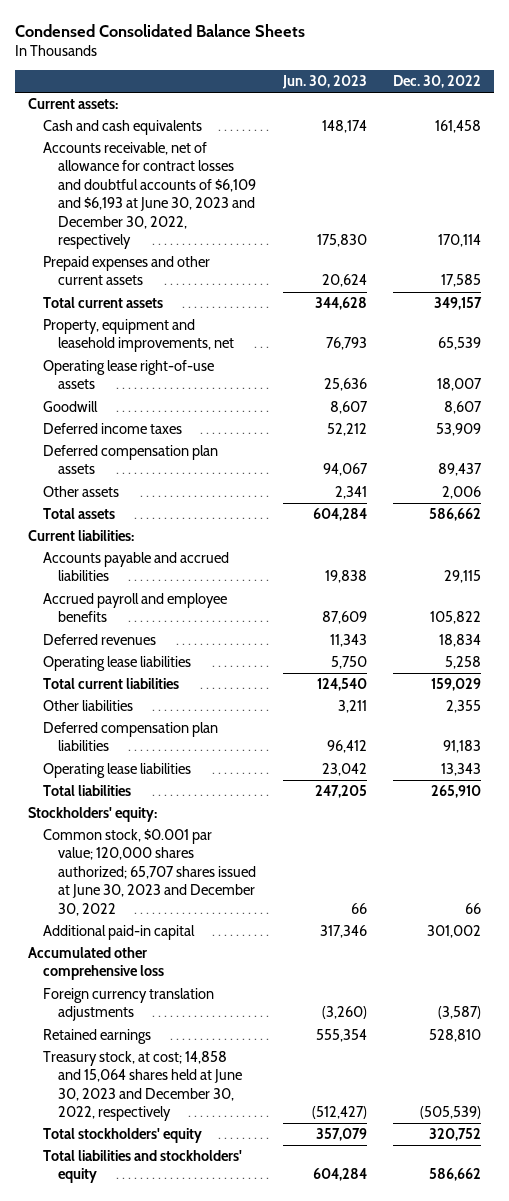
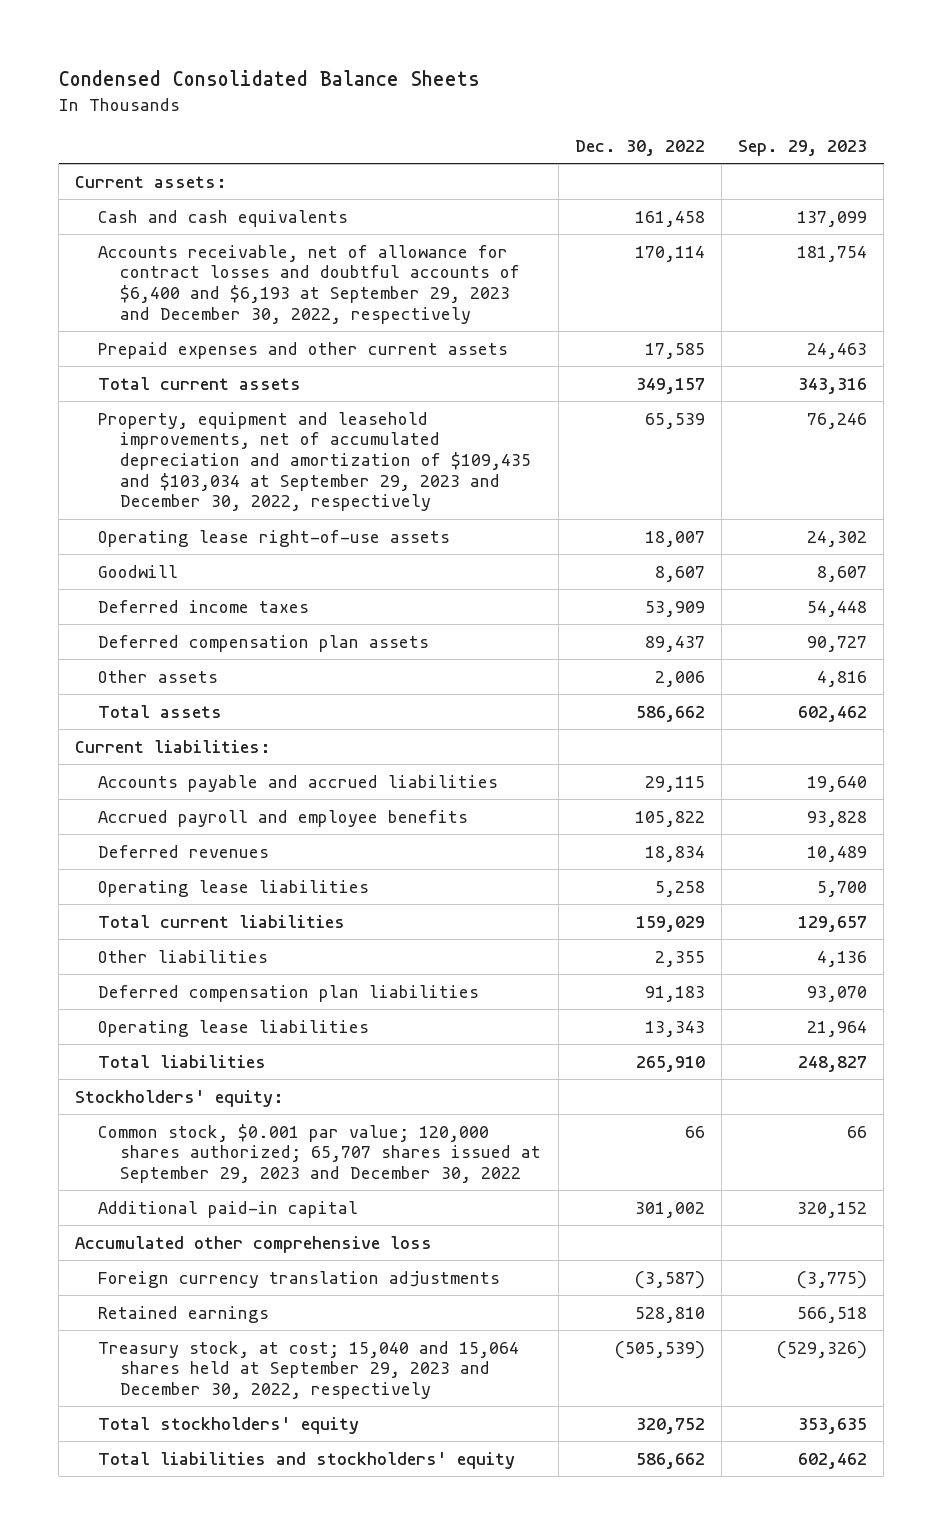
[281,75,367,90] Jun. 30, 2023 -> none
none -> [738,140,868,157] Sep. 29, 2023
[42,142,257,249] Accounts receivable, net of allowance for contract losses and doubtful accounts of $6,109 and $6,193 at June 30, 2023 and December 30, 2022, respectively -> [97,244,521,324] Accounts receivable, net of allowance for contract losses and doubtful accounts of $6,400 and $6,193 at September 29, 2023 and December 30, 2022, respectively
[42,319,235,353] Property, equipment and leasehold improvements, net -> [97,411,532,512] Property, equipment and leasehold improvements, net of accumulated depreciation and amortization of $109,435 and $103,034 at September 29, 2023 and December 30, 2022, respectively
[42,829,257,916] Common stock, $0.001 par value; 120,000 shares authorized; 65,707 shares issued at June 30, 2023 and December 30, 2022 -> [97,1123,542,1184] Common stock, $0.001 par value; 120,000 shares authorized; 65,707 shares issued at September 29, 2023 and December 30, 2022
[42,1051,243,1122] Treasury stock, at cost; 14,858 and 15,064 shares held at June 30, 2023 and December 30, 2022, respectively -> [97,1340,519,1400] Treasury stock, at cost; 15,040 and 15,064 shares held at September 29, 2023 and December 30, 2022, respectively

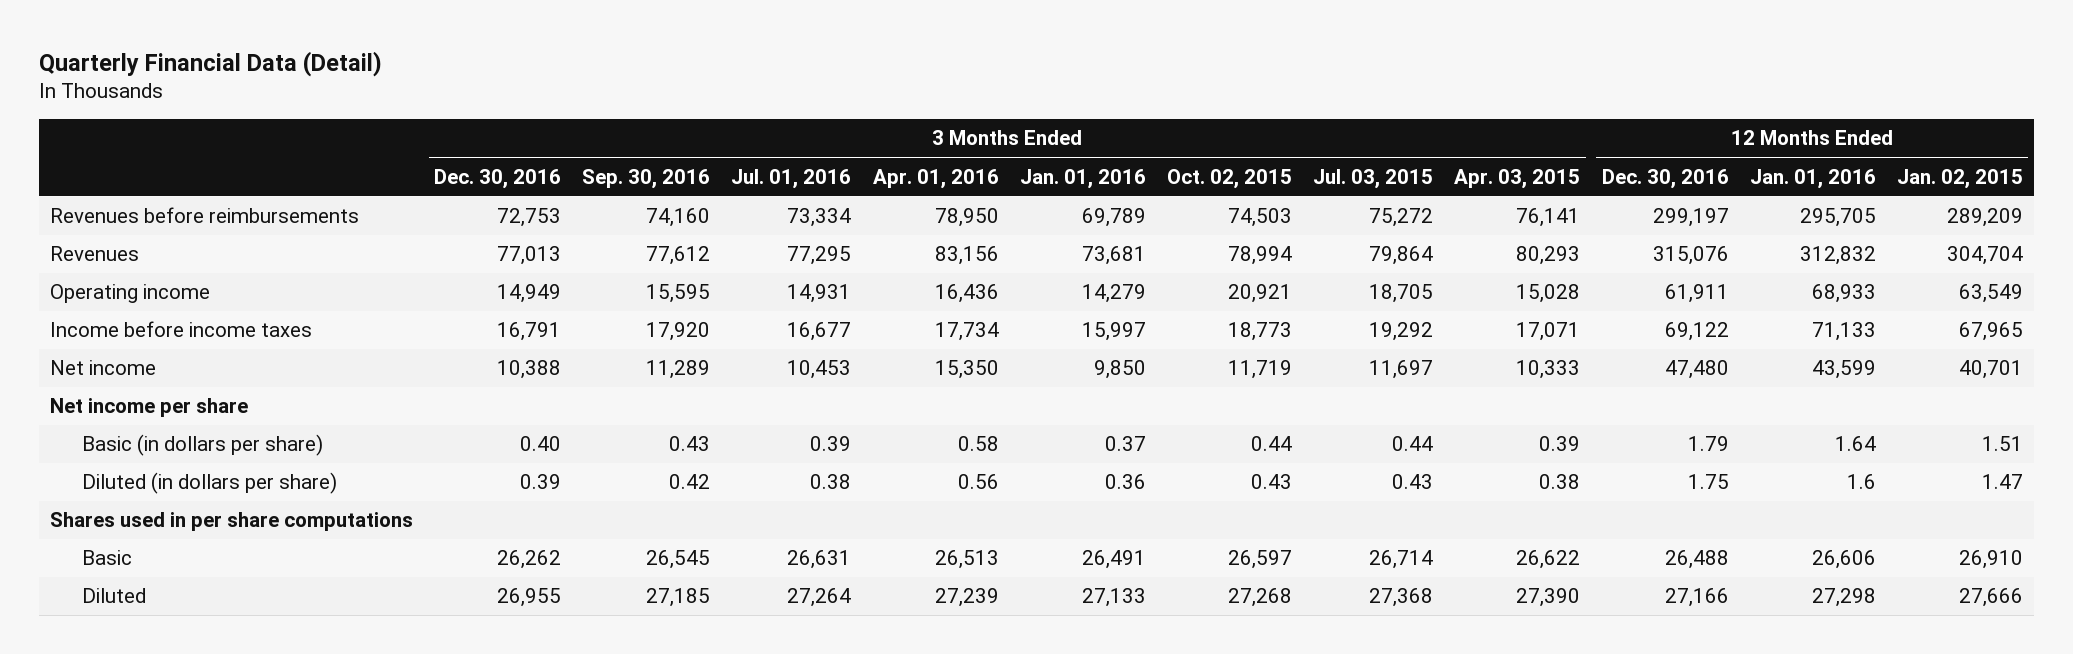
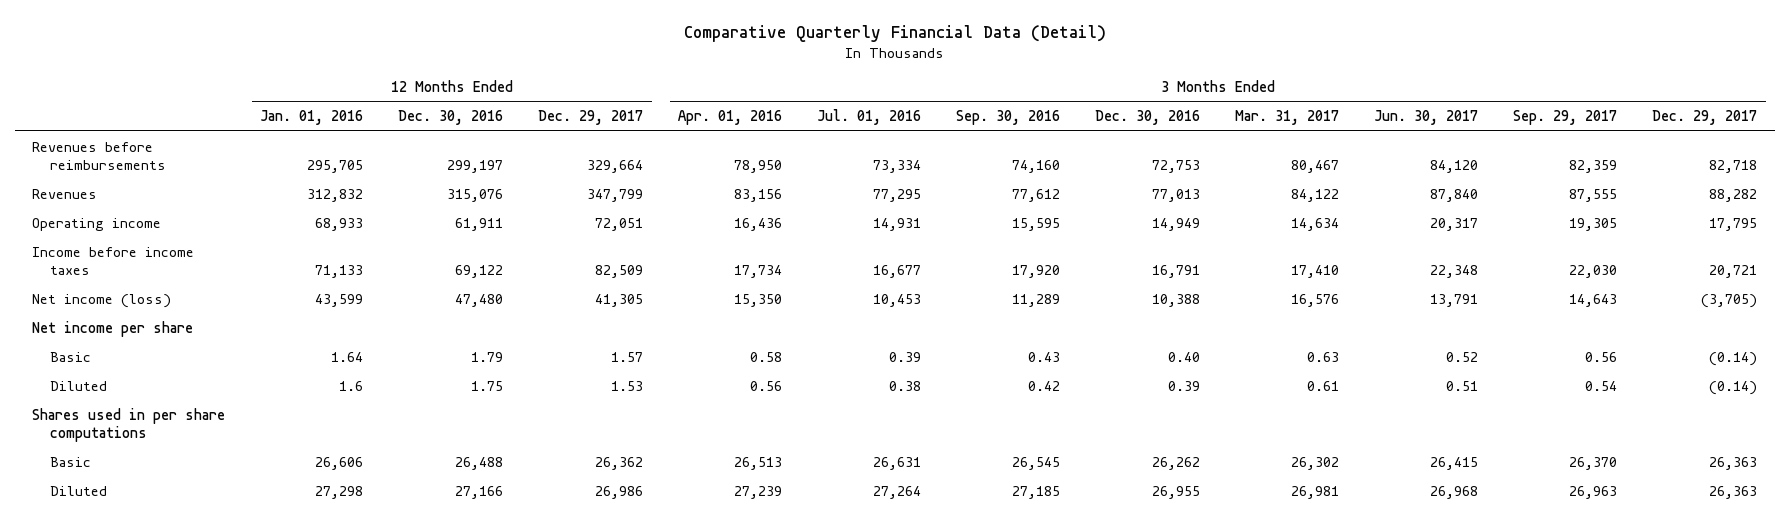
[39,50,383,77] Quarterly Financial Data (Detail) -> [683,24,1106,42] Comparative Quarterly Financial Data (Detail)
[1019,168,1146,189] Jan. 01, 2016 -> none
[1166,168,1292,189] Oct. 02, 2015 -> none
[1313,168,1434,189] Jul. 03, 2015 -> none
[1454,168,1581,189] Apr. 03, 2015 -> none
[1896,168,2023,189] Jan. 02, 2015 -> none
none -> [538,110,644,126] Dec. 29, 2017
none -> [1235,110,1340,126] Mar. 31, 2017
none -> [1374,110,1479,126] Jun. 30, 2017
none -> [1513,110,1618,126] Sep. 29, 2017
none -> [1652,110,1758,126] Dec. 29, 2017
[49,360,156,376] Net income -> [32,293,172,308] Net income (loss)
[81,434,323,457] Basic (in dollars per share) -> [50,351,92,362] Basic
[81,472,337,495] Diluted (in dollars per share) -> [50,380,108,391] Diluted

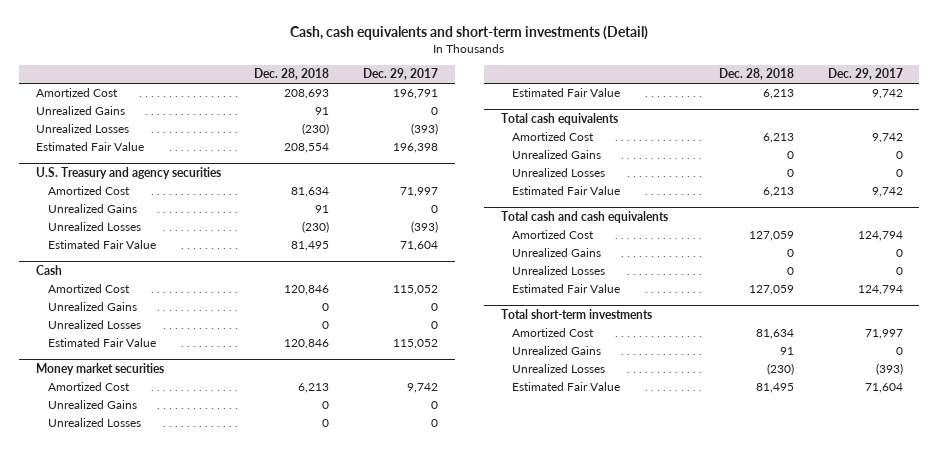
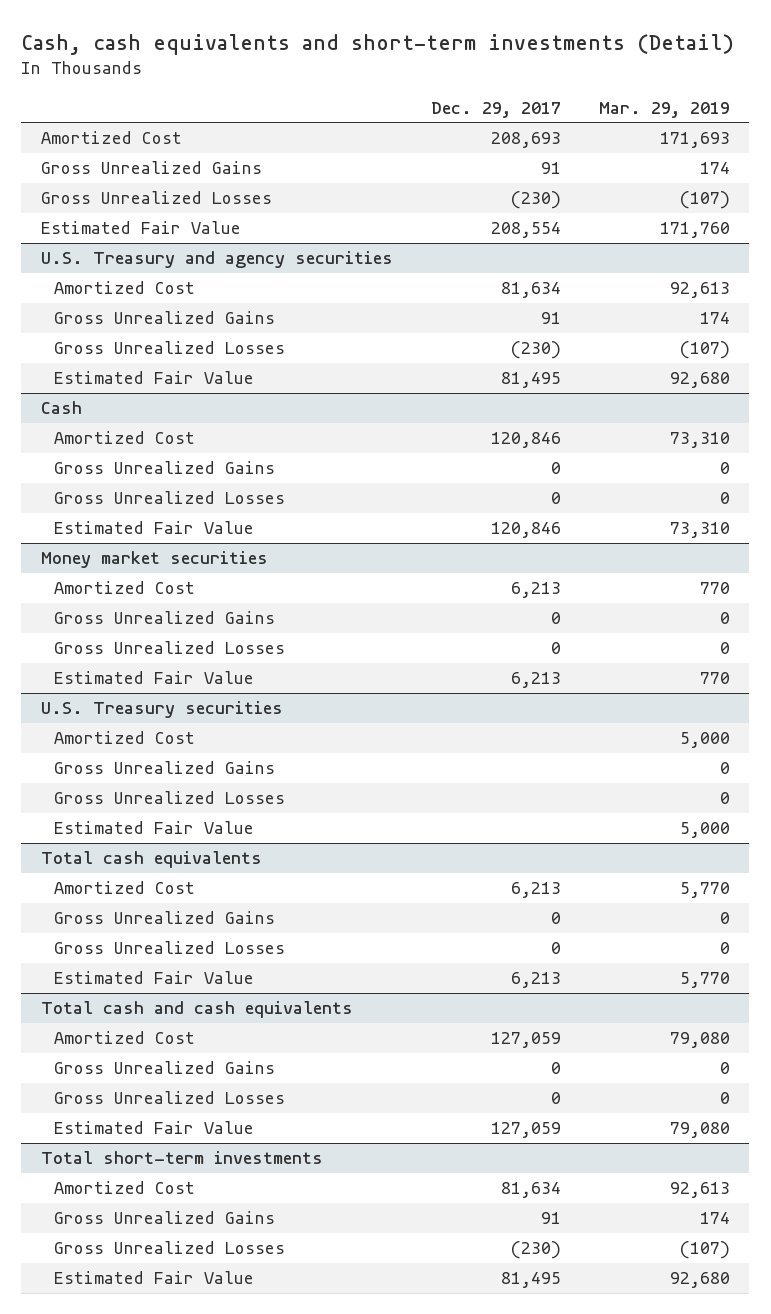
[254,68,330,81] Dec. 28, 2018 -> none
none -> [599,101,731,118] Mar. 29, 2019
[392,89,438,100] 196,791 -> [490,132,561,149] 208,693
[35,106,125,116] Unrealized Gains -> [40,161,262,175] Gross Unrealized Gains
[430,107,438,116] 0 -> [540,162,561,175] 91
[35,124,129,134] Unrealized Losses -> [40,191,272,205] Gross Unrealized Losses
[410,123,438,136] (393) -> [510,191,561,210] (230)
[392,143,438,154] 196,398 -> [490,222,561,239] 208,554
[399,187,438,198] 71,997 -> [500,282,561,299] 81,634
[47,204,137,214] Unrealized Gains -> [53,311,275,325] Gross Unrealized Gains
[430,205,438,214] 0 -> [540,312,561,325] 91
[47,222,141,232] Unrealized Losses -> [53,341,285,355] Gross Unrealized Losses
[410,221,438,234] (393) -> [510,341,561,360] (230)
[399,241,438,252] 71,604 -> [500,372,561,389] 81,495
[392,285,438,296] 115,052 -> [490,432,561,449] 120,846
[47,302,137,312] Unrealized Gains -> [53,461,275,475] Gross Unrealized Gains
[47,320,141,330] Unrealized Losses -> [53,491,285,505] Gross Unrealized Losses
[392,339,438,350] 115,052 -> [490,522,561,539] 120,846
[406,383,438,394] 9,742 -> [510,582,561,599] 6,213
[47,400,137,410] Unrealized Gains -> [53,611,275,625] Gross Unrealized Gains
[47,418,141,428] Unrealized Losses -> [53,641,285,655] Gross Unrealized Losses
[871,89,903,100] 9,742 -> [510,672,561,689] 6,213
none -> [40,701,283,719] U.S. Treasury securities
none -> [53,731,195,745] Amortized Cost
none -> [53,761,275,775] Gross Unrealized Gains
none -> [53,791,285,805] Gross Unrealized Losses
none -> [53,821,254,835] Estimated Fair Value
[871,133,903,144] 9,742 -> [510,882,561,899] 6,213
[512,150,602,160] Unrealized Gains -> [53,911,275,925] Gross Unrealized Gains
[512,168,606,178] Unrealized Losses -> [53,941,285,955] Gross Unrealized Losses
[871,187,903,198] 9,742 -> [510,972,561,989] 6,213
[857,231,903,242] 124,794 -> [490,1032,561,1049] 127,059
[512,248,602,258] Unrealized Gains -> [53,1061,275,1075] Gross Unrealized Gains
[512,266,606,276] Unrealized Losses -> [53,1091,285,1105] Gross Unrealized Losses
[857,285,903,296] 124,794 -> [490,1122,561,1139] 127,059
[864,329,903,340] 71,997 -> [500,1182,561,1199] 81,634
[512,346,602,356] Unrealized Gains -> [53,1211,275,1225] Gross Unrealized Gains
[895,347,903,356] 0 -> [540,1212,561,1225] 91
[512,364,606,374] Unrealized Losses -> [53,1241,285,1255] Gross Unrealized Losses
[875,363,903,376] (393) -> [510,1241,561,1260] (230)
[864,383,903,394] 71,604 -> [500,1272,561,1289] 81,495

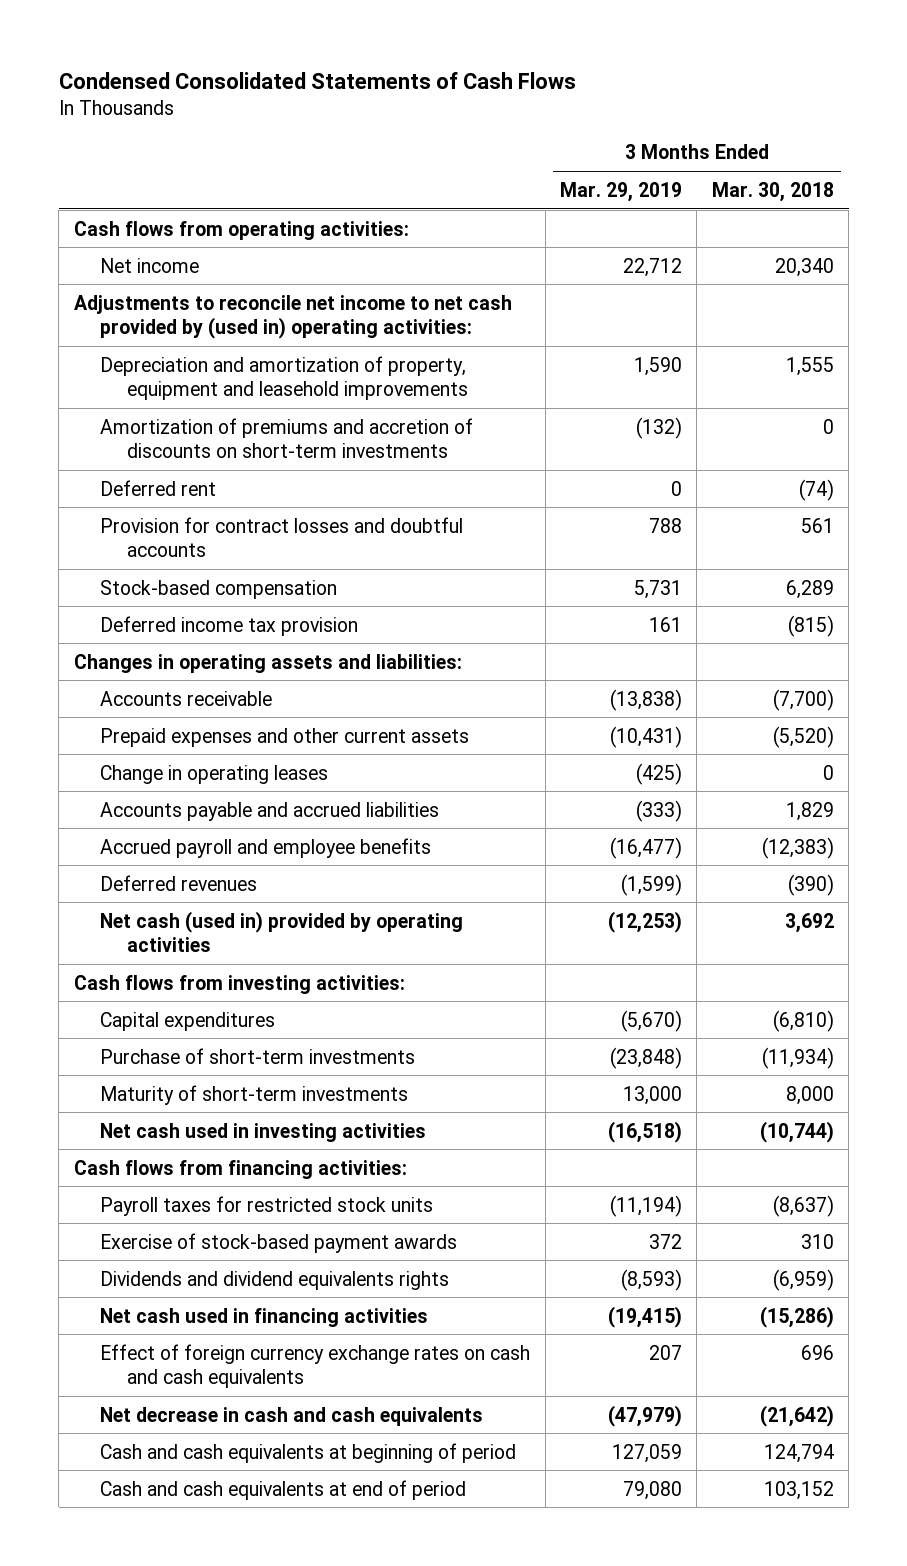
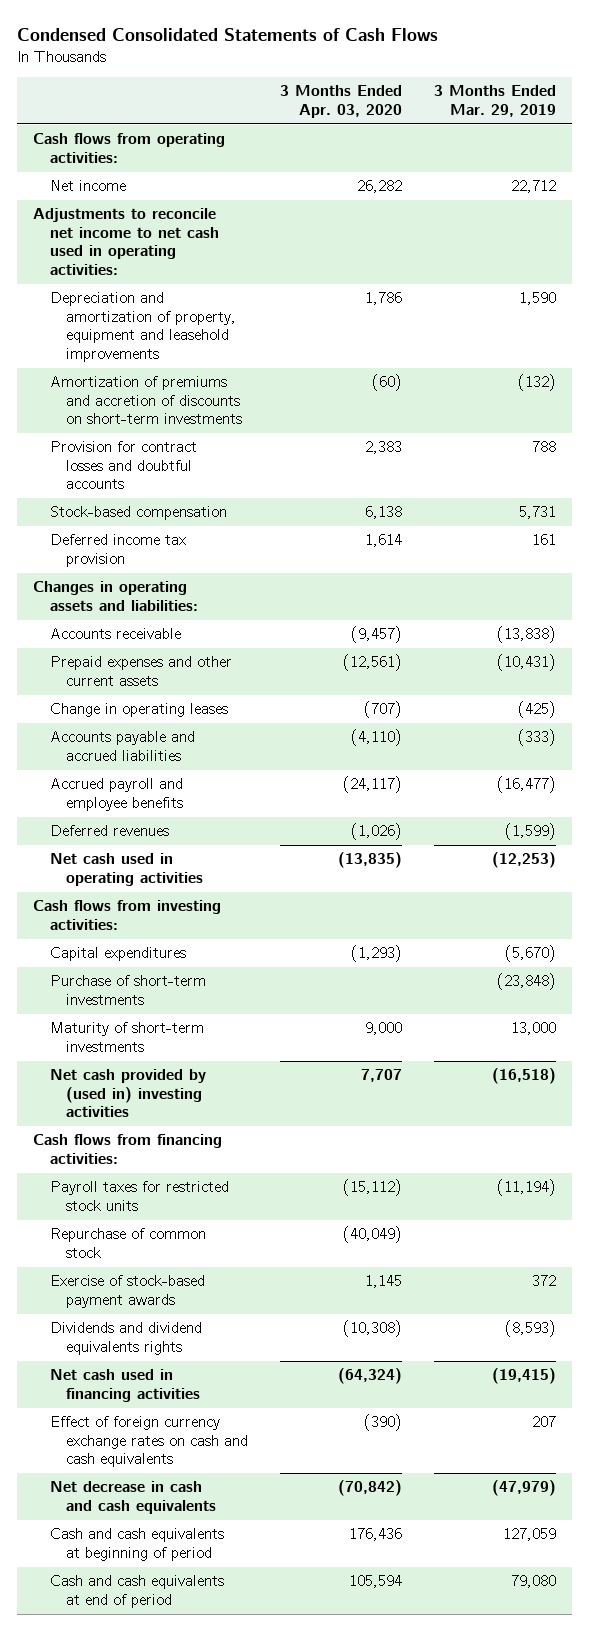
[711,181,834,202] Mar. 30, 2018 -> none
none -> [280,85,403,118] 3 Months Ended Apr. 03, 2020
[73,294,512,339] Adjustments to reconcile net income to net cash provided by (used in) operating activities: -> [33,208,219,275] Adjustments to reconcile net income to net cash used in operating activities:
[100,479,217,496] Deferred rent -> none
[100,910,464,952] Net cash (used in) provided by operating activities -> [49,853,203,886] Net cash used in operating activities
[100,1122,427,1142] Net cash used in investing activities -> [49,1069,206,1118] Net cash provided by (used in) investing activities
none -> [49,1228,206,1258] Repurchase of common stock

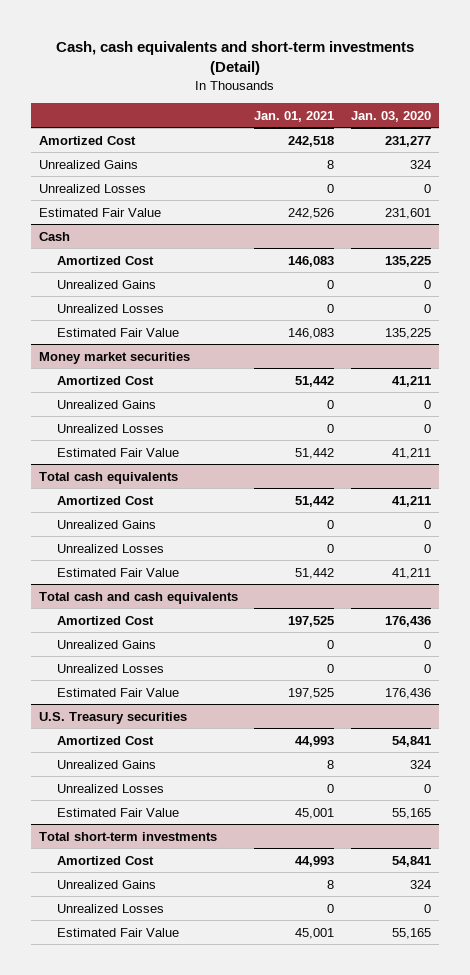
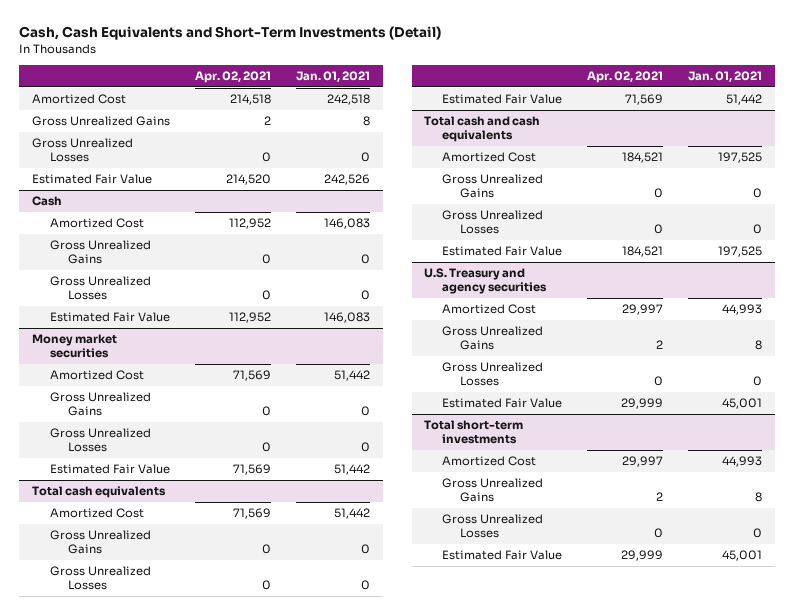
[55,40,414,76] Cash, cash equivalents and short-term investments (Detail) -> [19,26,442,41] Cash, Cash Equivalents and Short-Term Investments (Detail)
[350,110,431,122] Jan. 03, 2020 -> none
none -> [194,70,271,83] Apr. 02, 2021
[39,159,139,169] Unrealized Gains -> [31,116,170,127] Gross Unrealized Gains
[39,183,147,193] Unrealized Losses -> [31,138,133,163] Gross Unrealized Losses
[56,279,156,289] Unrealized Gains -> [49,240,151,265] Gross Unrealized Gains
[56,303,164,313] Unrealized Losses -> [49,276,151,301] Gross Unrealized Losses
[56,399,156,409] Unrealized Gains -> [49,392,151,417] Gross Unrealized Gains
[56,423,164,433] Unrealized Losses -> [49,428,151,453] Gross Unrealized Losses
[56,519,156,529] Unrealized Gains -> [49,530,151,555] Gross Unrealized Gains
[56,543,164,553] Unrealized Losses -> [49,566,151,591] Gross Unrealized Losses
[56,639,156,649] Unrealized Gains -> [442,174,544,199] Gross Unrealized Gains
[56,663,164,673] Unrealized Losses -> [442,210,544,235] Gross Unrealized Losses
[39,711,188,724] U.S. Treasury securities -> [424,268,548,295] U.S. Treasury and agency securities
[56,759,156,769] Unrealized Gains -> [442,326,544,351] Gross Unrealized Gains
[56,783,164,793] Unrealized Losses -> [442,362,544,387] Gross Unrealized Losses
[56,879,156,889] Unrealized Gains -> [442,478,544,503] Gross Unrealized Gains
[56,903,164,913] Unrealized Losses -> [442,514,544,539] Gross Unrealized Losses

